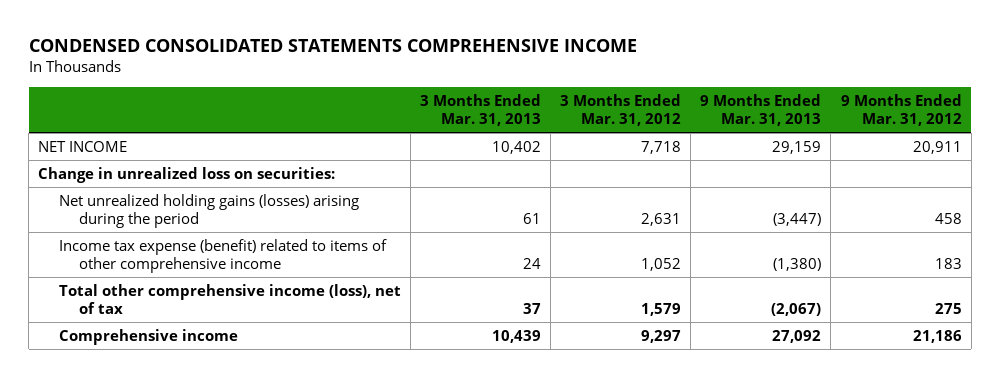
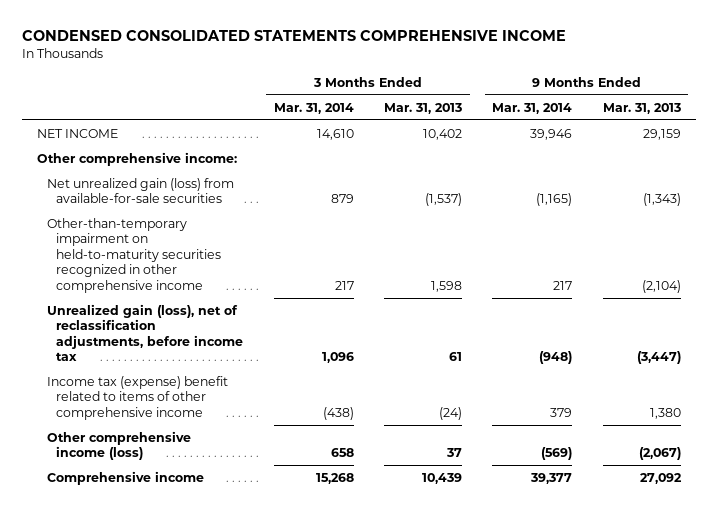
[560,94,682,127] 3 Months Ended Mar. 31, 2012 -> none
[840,94,962,127] 9 Months Ended Mar. 31, 2012 -> none
none -> [273,102,354,114] Mar. 31, 2014
none -> [492,102,573,114] Mar. 31, 2014
[38,166,336,183] Change in unrealized loss on securities: -> [36,151,237,166] Other comprehensive income:
[58,193,359,228] Net unrealized holding gains (losses) arising during the period -> [46,177,234,204] Net unrealized gain (loss) from available-for-sale securities
[522,212,541,224] 61 -> [425,193,463,207] (1,537)
[773,212,822,226] (3,447) -> [642,193,681,207] (1,343)
none -> [46,217,222,293] Other-than-temporary impairment on held-to-maturity securities recognized in other comprehensive income
none -> [46,303,244,362] Unrealized gain (loss), net of reclassification adjustments, before income tax
[58,238,387,273] Income tax expense (benefit) related to items of other comprehensive income -> [46,375,228,420] Income tax (expense) benefit related to items of other comprehensive income
[522,257,541,269] 24 -> [439,406,463,420] (24)
[773,257,822,271] (1,380) -> [649,407,681,419] 1,380
[58,283,401,314] Total other comprehensive income (loss), net of tax -> [46,430,191,461] Other comprehensive income (loss)

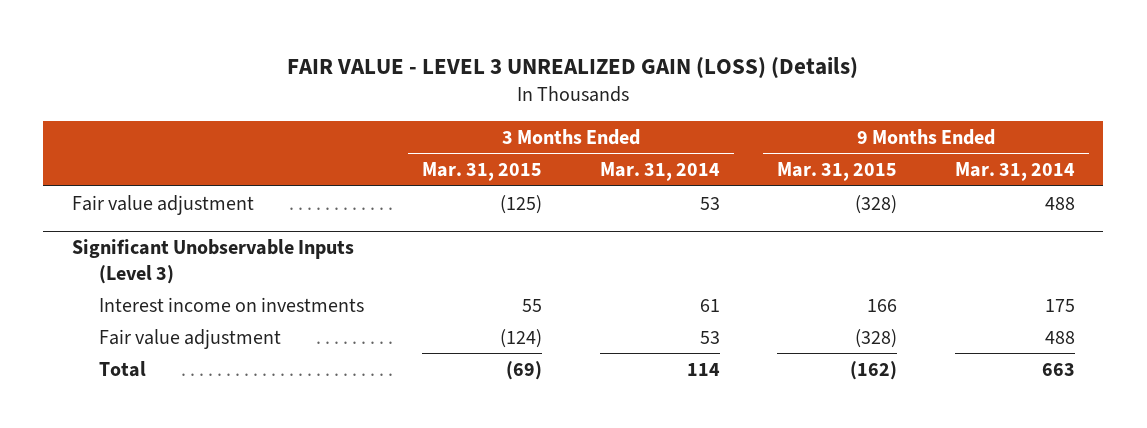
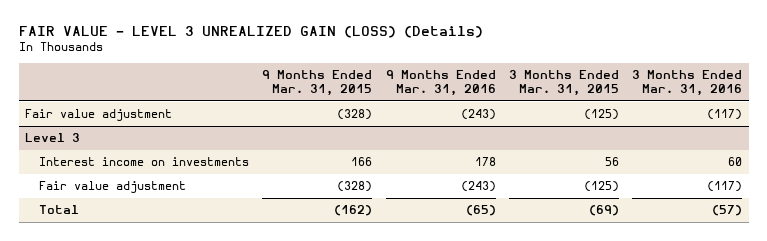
[599,162,720,182] Mar. 31, 2014 -> none
[954,162,1075,182] Mar. 31, 2014 -> none
none -> [385,69,496,97] 9 Months Ended Mar. 31, 2016
none -> [631,69,742,97] 3 Months Ended Mar. 31, 2016
[72,239,355,284] Significant Unobservable Inputs (Level 3) -> [25,133,81,143] Level 3
[521,298,542,312] 55 -> [604,157,619,167] 56
[499,328,542,348] (124) -> [583,181,619,193] (125)

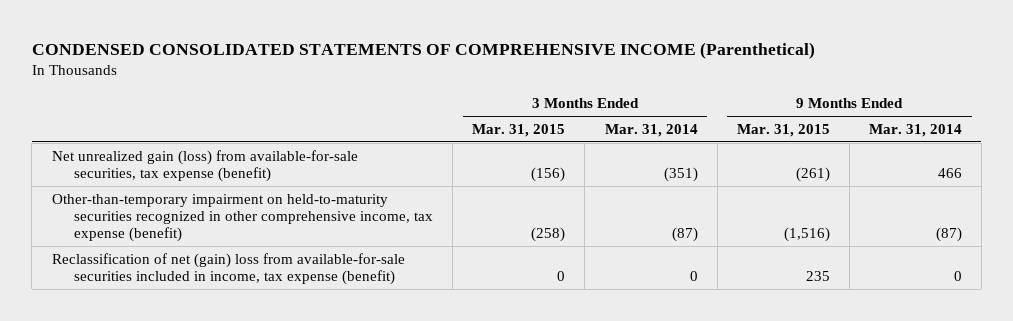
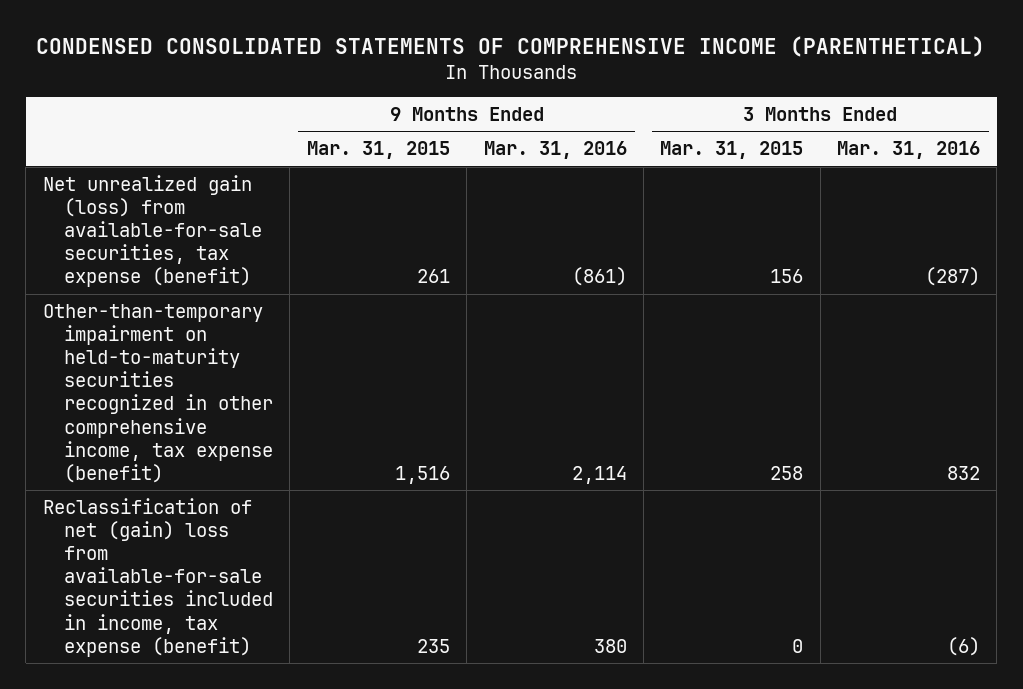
[31,42,815,60] CONDENSED CONSOLIDATED STATEMENTS OF COMPREHENSIVE INCOME (Parenthetical) -> [36,36,986,58] CONDENSED CONSOLIDATED STATEMENTS OF COMPREHENSIVE INCOME (PARENTHETICAL)
[604,123,698,137] Mar. 31, 2014 -> none
[868,123,962,137] Mar. 31, 2014 -> none
none -> [483,141,627,160] Mar. 31, 2016
none -> [837,141,981,160] Mar. 31, 2016
[531,166,566,182] (156) -> [770,269,804,284] 156
[795,166,830,182] (261) -> [416,269,450,284] 261
[531,227,566,243] (258) -> [770,465,804,480] 258
[783,227,830,243] (1,516) -> [394,465,450,484] 1,516

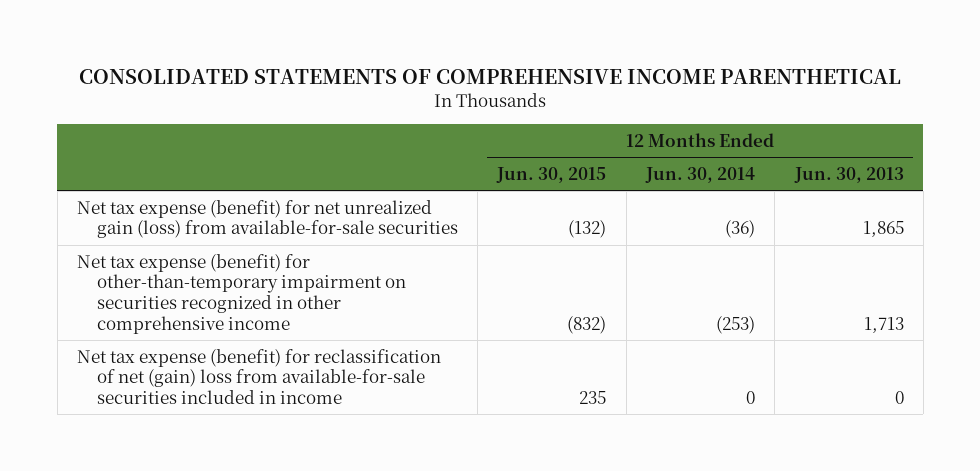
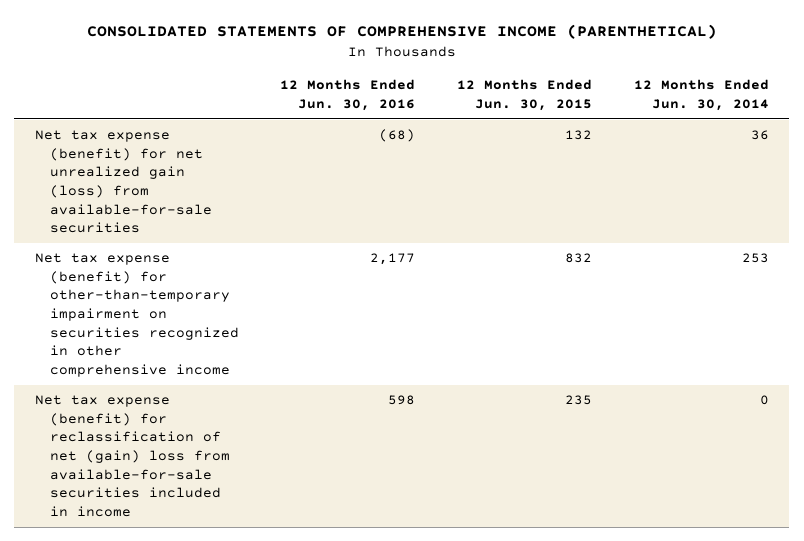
[79,68,902,84] CONSOLIDATED STATEMENTS OF COMPREHENSIVE INCOME PARENTHETICAL -> [86,24,717,40] CONSOLIDATED STATEMENTS OF COMPREHENSIVE INCOME (PARENTHETICAL)
[793,167,904,184] Jun. 30, 2013 -> none
none -> [280,79,416,111] 12 Months Ended Jun. 30, 2016
[568,220,607,239] (132) -> [564,130,592,141] 132
[724,220,755,239] (36) -> [750,130,769,141] 36
[567,315,607,334] (832) -> [564,253,592,264] 832
[715,315,755,334] (253) -> [741,253,769,264] 253

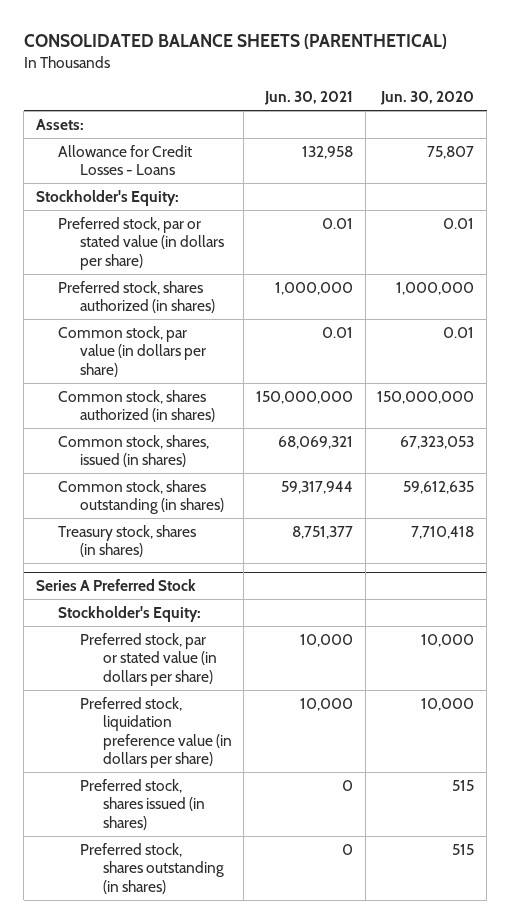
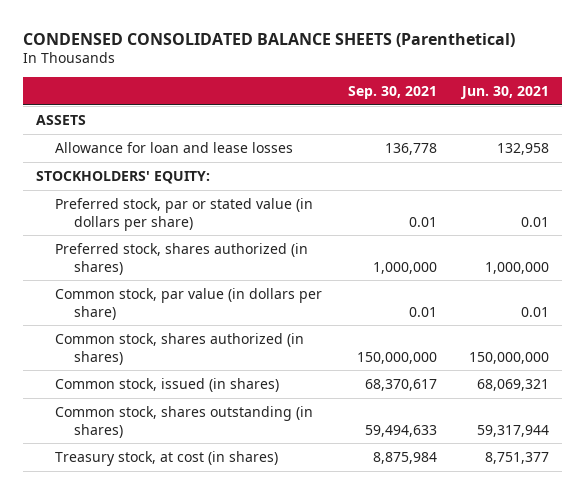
[23,34,447,50] CONSOLIDATED BALANCE SHEETS (PARENTHETICAL) -> [22,32,515,47] CONDENSED CONSOLIDATED BALANCE SHEETS (Parenthetical)
[380,91,475,106] Jun. 30, 2020 -> none
none -> [347,86,437,100] Sep. 30, 2021
[35,118,84,130] Assets: -> [35,114,86,125] ASSETS
[58,144,193,176] Allowance for Credit Losses - Loans -> [55,141,294,153] Allowance for loan and lease losses
[35,189,179,206] Stockholder's Equity: -> [35,170,210,184] STOCKHOLDERS' EQUITY:
[58,434,210,468] Common stock, shares, issued (in shares) -> [55,377,280,392] Common stock, issued (in shares)
[35,578,196,591] Series A Preferred Stock -> none
[58,605,202,622] Stockholder's Equity: -> none
[80,632,217,686] Preferred stock, par or stated value (in dollars per share) -> none
[80,696,232,769] Preferred stock, liquidation preference value (in dollars per share) -> none
[80,778,205,830] Preferred stock, shares issued (in shares) -> none
[80,842,224,894] Preferred stock, shares outstanding (in shares) -> none
[58,524,197,558] Treasury stock, shares (in shares) -> [55,450,279,466] Treasury stock, at cost (in shares)

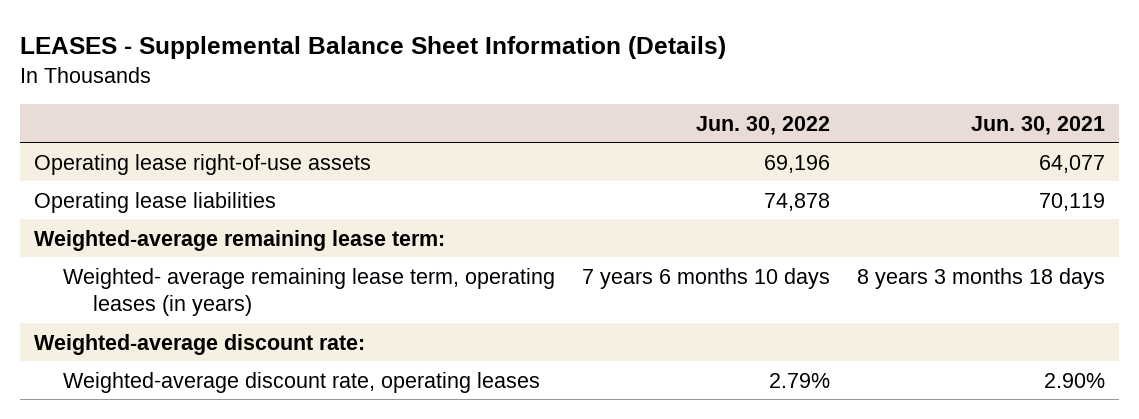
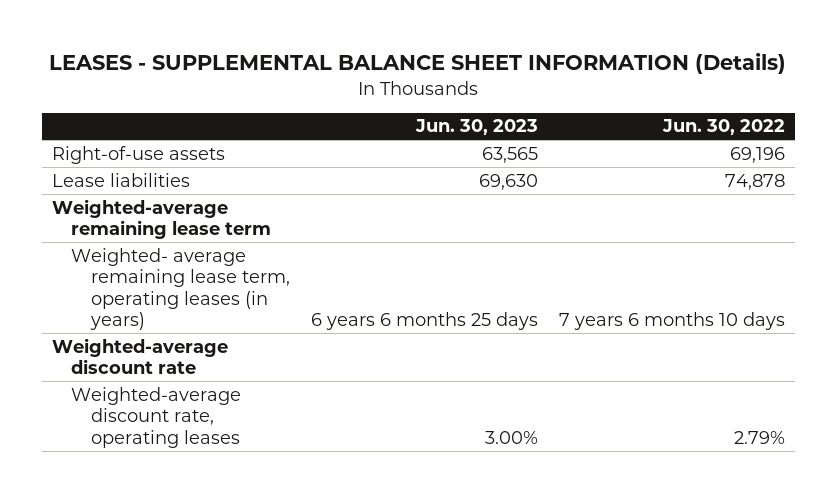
[20,35,727,59] LEASES - Supplemental Balance Sheet Information (Details) -> [49,53,787,75] LEASES - SUPPLEMENTAL BALANCE SHEET INFORMATION (Details)
[971,115,1106,135] Jun. 30, 2021 -> none
none -> [414,119,538,136] Jun. 30, 2023
[33,153,371,175] Operating lease right-of-use assets -> [52,145,226,164] Right-of-use assets
[33,191,276,213] Operating lease liabilities -> [52,172,191,187] Lease liabilities
[33,229,445,251] Weighted-average remaining lease term: -> [52,198,272,240] Weighted-average remaining lease term
[33,333,365,355] Weighted-average discount rate: -> [52,337,229,375] Weighted-average discount rate

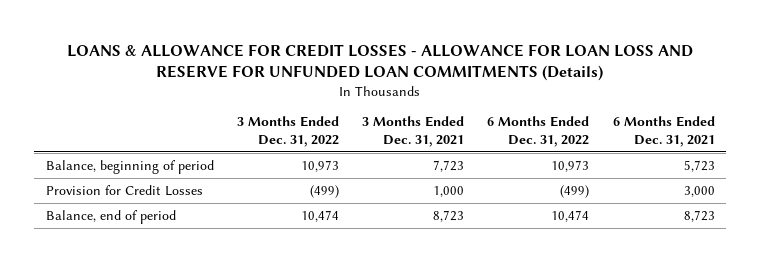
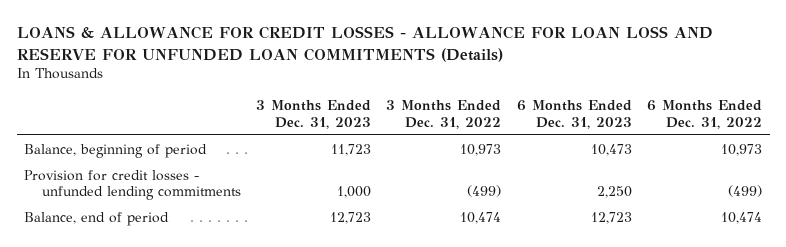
[362,116,465,147] 3 Months Ended Dec. 31, 2021 -> none
[612,116,715,147] 6 Months Ended Dec. 31, 2021 -> none
none -> [256,99,372,129] 3 Months Ended Dec. 31, 2023
none -> [516,99,632,129] 6 Months Ended Dec. 31, 2023
[45,184,203,196] Provision for Credit Losses -> [24,169,241,201] Provision for credit losses - unfunded lending commitments

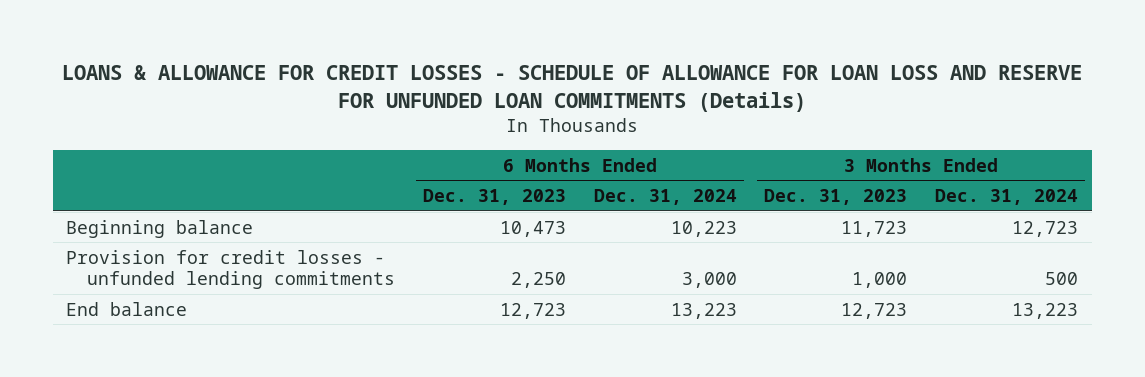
[16,26,713,62] LOANS & ALLOWANCE FOR CREDIT LOSSES - ALLOWANCE FOR LOAN LOSS AND RESERVE FOR UNFUNDED LOAN COMMITMENTS (Details) -> [62,65,1083,113] LOANS & ALLOWANCE FOR CREDIT LOSSES - SCHEDULE OF ALLOWANCE FOR LOAN LOSS AND RESERVE FOR UNFUNDED LOAN COMMITMENTS (Details)
[386,99,502,129] 3 Months Ended Dec. 31, 2022 -> none
[647,99,763,129] 6 Months Ended Dec. 31, 2022 -> none
none -> [593,188,737,205] Dec. 31, 2024
none -> [935,188,1079,205] Dec. 31, 2024
[24,143,208,158] Balance, beginning of period -> [66,219,254,238] Beginning balance
[24,211,170,226] Balance, end of period -> [66,301,188,316] End balance

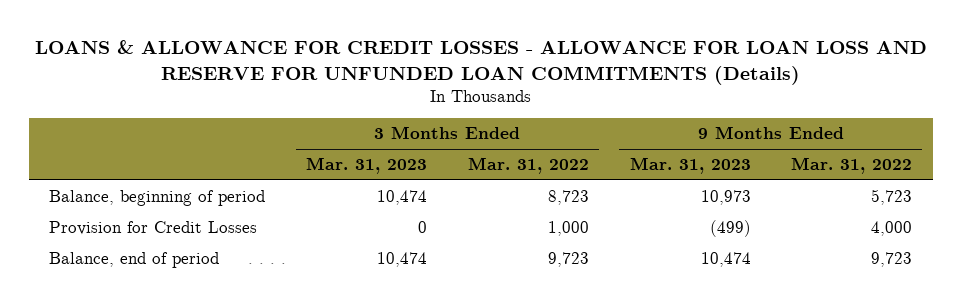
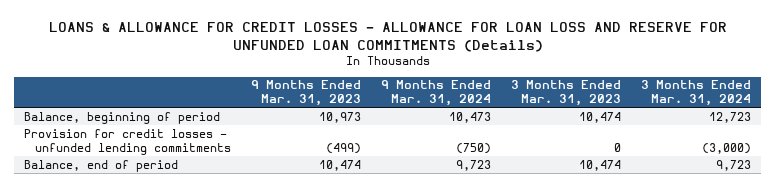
[467,157,589,175] Mar. 31, 2022 -> none
[791,157,913,175] Mar. 31, 2022 -> none
none -> [381,80,492,107] 9 Months Ended Mar. 31, 2024
none -> [641,80,752,107] 3 Months Ended Mar. 31, 2024
[49,221,258,236] Provision for Credit Losses -> [24,128,231,155] Provision for credit losses - unfunded lending commitments

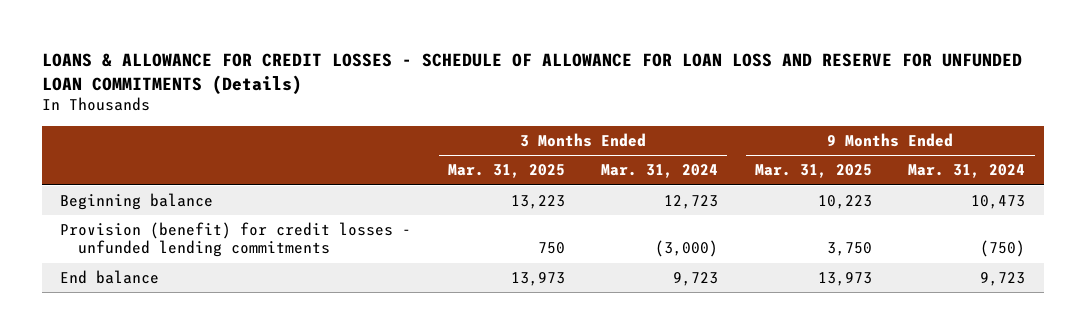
[48,21,727,52] LOANS & ALLOWANCE FOR CREDIT LOSSES - ALLOWANCE FOR LOAN LOSS AND RESERVE FOR UNFUNDED LOAN COMMITMENTS (Details) -> [42,52,1023,94] LOANS & ALLOWANCE FOR CREDIT LOSSES - SCHEDULE OF ALLOWANCE FOR LOAN LOSS AND RESERVE FOR UNFUNDED LOAN COMMITMENTS (Details)
[250,80,361,107] 9 Months Ended Mar. 31, 2023 -> none
[511,80,622,107] 3 Months Ended Mar. 31, 2023 -> none
none -> [447,164,565,179] Mar. 31, 2025
none -> [754,164,872,179] Mar. 31, 2025
[24,111,221,124] Balance, beginning of period -> [60,193,214,211] Beginning balance
[24,128,231,155] Provision for credit losses - unfunded lending commitments -> [60,222,412,258] Provision (benefit) for credit losses - unfunded lending commitments
[24,159,179,172] Balance, end of period -> [60,270,160,285] End balance

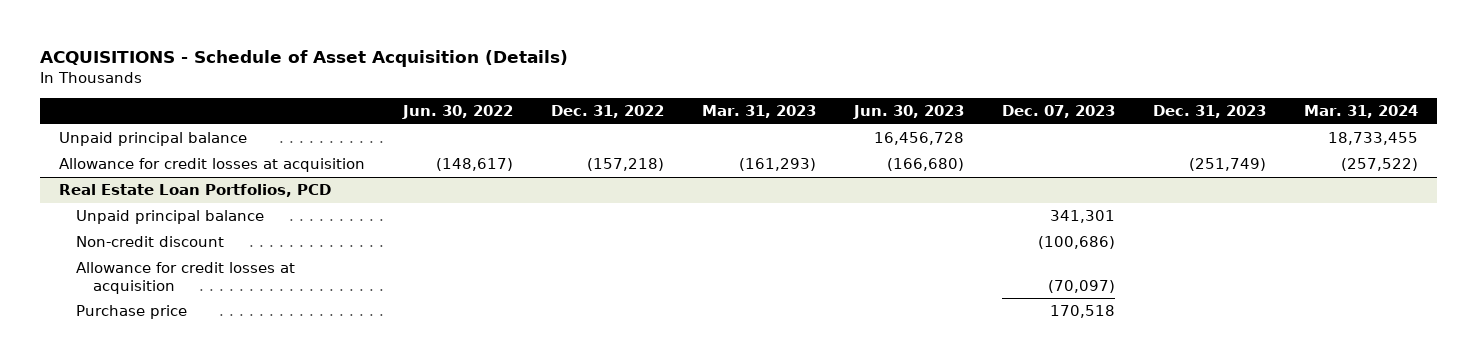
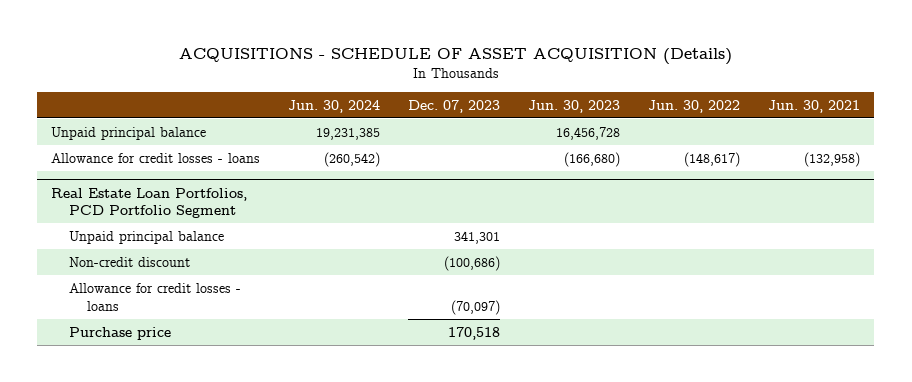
[40,50,569,68] ACQUISITIONS - Schedule of Asset Acquisition (Details) -> [178,48,732,66] ACQUISITIONS - SCHEDULE OF ASSET ACQUISITION (Details)
[551,105,665,119] Dec. 31, 2022 -> none
[702,105,817,119] Mar. 31, 2023 -> none
[1152,105,1266,119] Dec. 31, 2023 -> none
[1303,105,1418,119] Mar. 31, 2024 -> none
none -> [288,99,381,113] Jun. 30, 2024
none -> [768,99,861,113] Jun. 30, 2021
[59,158,366,173] Allowance for credit losses at acquisition -> [51,152,261,163] Allowance for credit losses - loans
[59,184,332,198] Real Estate Loan Portfolios, PCD -> [51,187,248,219] Real Estate Loan Portfolios, PCD Portfolio Segment
[76,262,296,294] Allowance for credit losses at acquisition -> [69,282,242,311] Allowance for credit losses - loans

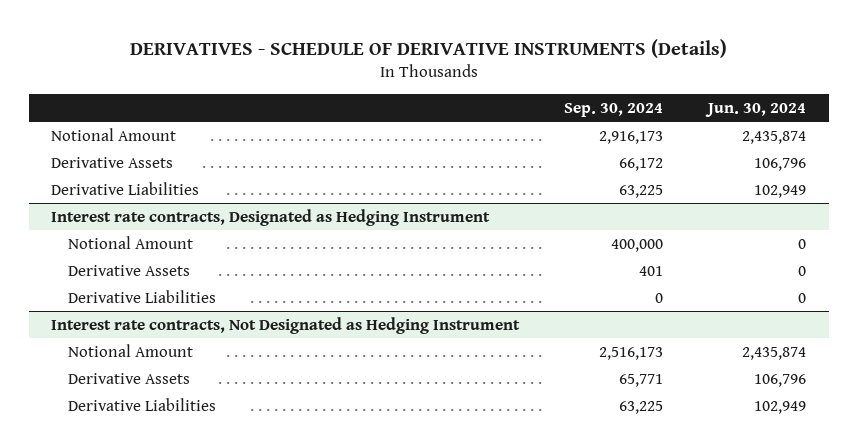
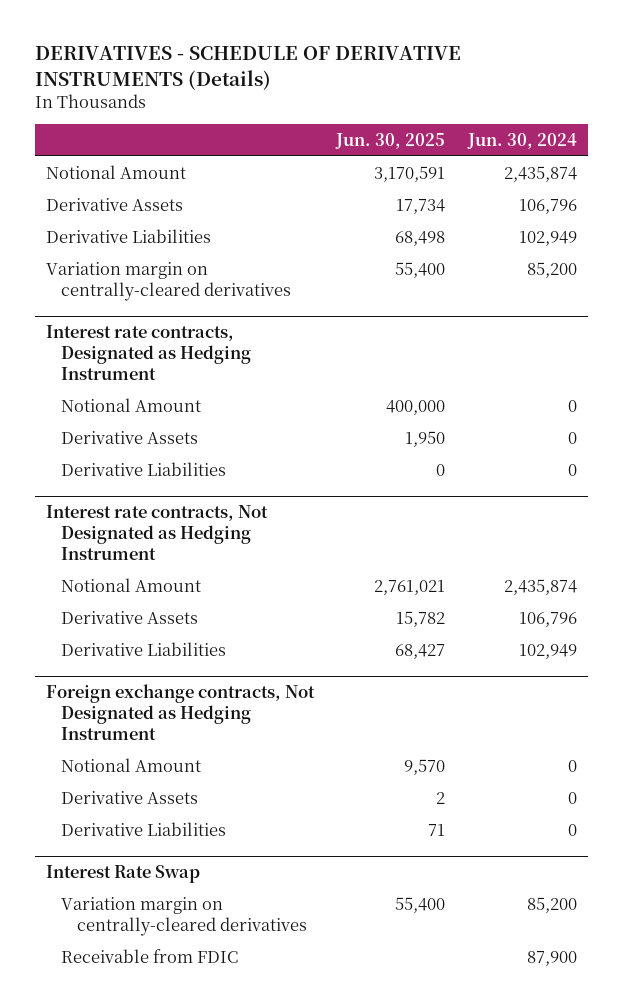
[564,102,664,117] Sep. 30, 2024 -> none
none -> [335,133,446,150] Jun. 30, 2025
none -> [45,261,292,301] Variation margin on centrally-cleared derivatives
none -> [45,684,315,741] Foreign exchange contracts, Not Designated as Hedging Instrument
none -> [61,757,202,772] Notional Amount
none -> [61,790,199,804] Derivative Assets
none -> [61,821,227,836] Derivative Liabilities
none -> [45,865,200,884] Interest Rate Swap
none -> [61,896,307,936] Variation margin on centrally-cleared derivatives
none -> [61,948,239,963] Receivable from FDIC

